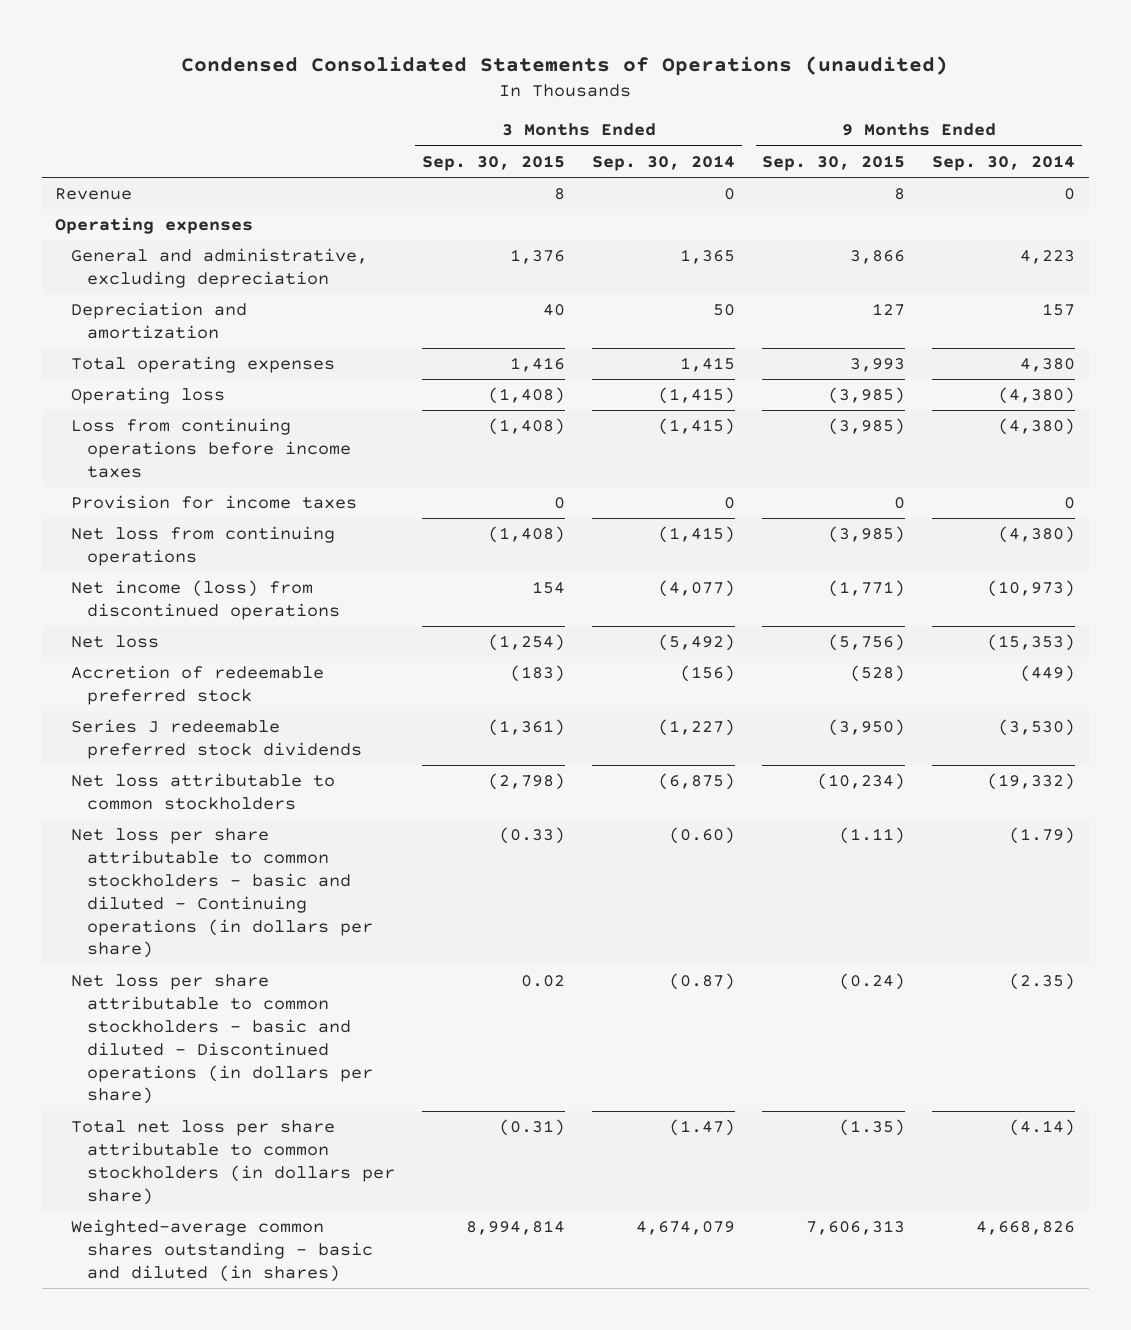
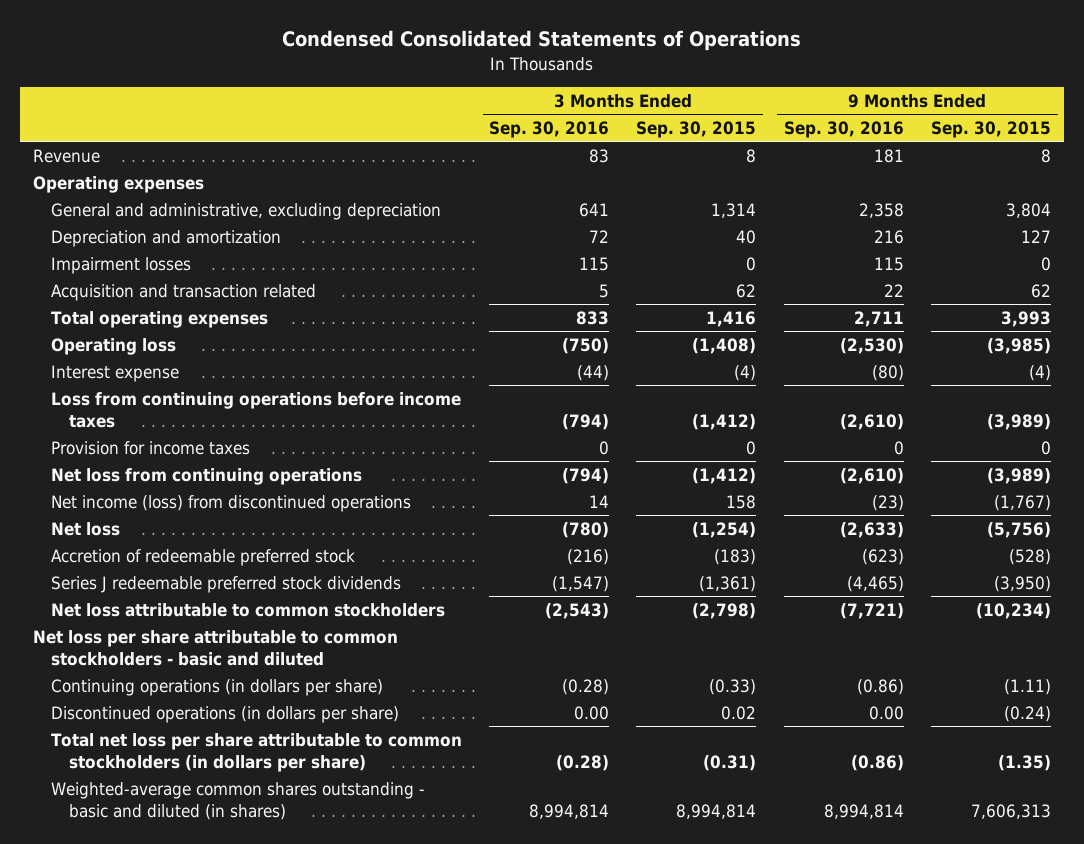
[181,55,949,76] Condensed Consolidated Statements of Operations (unaudited) -> [281,30,801,52] Condensed Consolidated Statements of Operations
[592,154,736,171] Sep. 30, 2014 -> none
[932,154,1076,171] Sep. 30, 2014 -> none
none -> [489,121,610,139] Sep. 30, 2016
none -> [783,121,904,139] Sep. 30, 2016
[510,249,566,265] 1,376 -> [711,202,757,218] 1,314
[850,250,906,265] 3,866 -> [1005,202,1051,218] 3,804
none -> [51,256,192,274] Impairment losses
none -> [51,283,317,301] Acquisition and transaction related
none -> [51,364,180,382] Interest expense
[488,418,566,436] (1,408) -> [692,414,757,431] (1,412)
[828,418,906,436] (3,985) -> [986,414,1051,431] (3,989)
[488,526,566,544] (1,408) -> [692,467,757,484] (1,412)
[828,526,906,544] (3,985) -> [986,467,1051,484] (3,989)
[532,581,566,595] 154 -> [726,494,757,509] 158
[828,580,906,598] (1,771) -> [993,494,1051,511] (1,767)
none -> [33,629,399,667] Net loss per share attributable to common stockholders - basic and diluted
[71,828,374,959] Net loss per share attributable to common stockholders - basic and diluted - Continuing operations (in dollars per share) -> [51,678,384,696] Continuing operations (in dollars per share)
[71,974,374,1105] Net loss per share attributable to common stockholders - basic and diluted - Discontinued operations (in dollars per share) -> [51,705,400,723] Discontinued operations (in dollars per share)

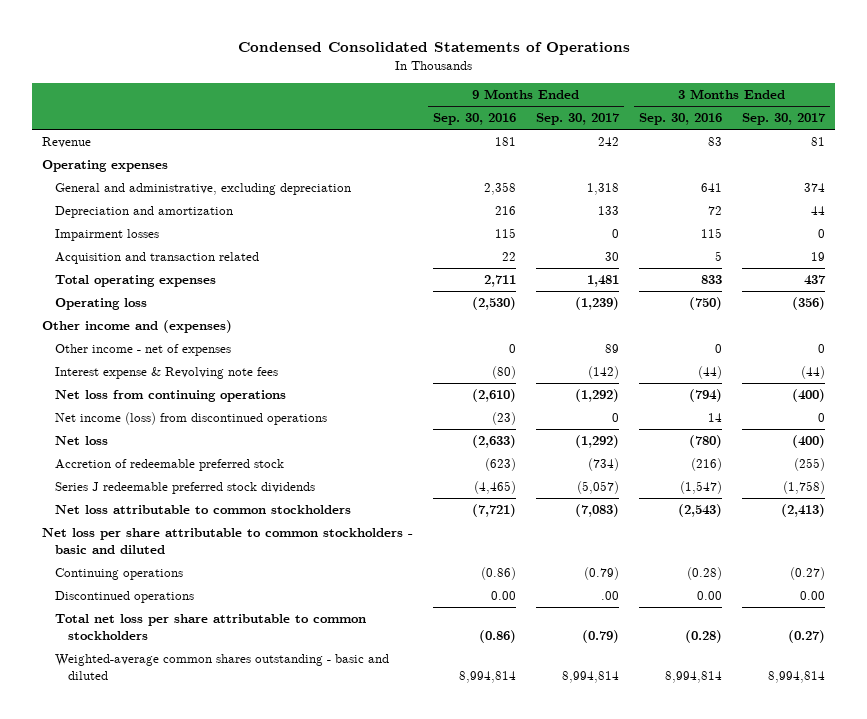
[636,121,757,139] Sep. 30, 2015 -> none
[930,121,1051,139] Sep. 30, 2015 -> none
none -> [536,113,621,126] Sep. 30, 2017
none -> [742,113,827,126] Sep. 30, 2017
[51,391,462,429] Loss from continuing operations before income taxes -> none
[51,440,251,455] Provision for income taxes -> none
none -> [41,320,232,334] Other income and (expenses)
none -> [54,344,231,357] Other income - net of expenses
[51,364,180,382] Interest expense -> [54,367,278,380] Interest expense & Revolving note fees
[51,678,384,696] Continuing operations (in dollars per share) -> [54,568,183,581] Continuing operations
[51,705,400,723] Discontinued operations (in dollars per share) -> [54,591,194,604] Discontinued operations
[51,732,463,773] Total net loss per share attributable to common stockholders (in dollars per share) -> [54,614,366,640] Total net loss per share attributable to common stockholders
[51,781,426,821] Weighted-average common shares outstanding - basic and diluted (in shares) -> [54,654,389,680] Weighted-average common shares outstanding - basic and diluted

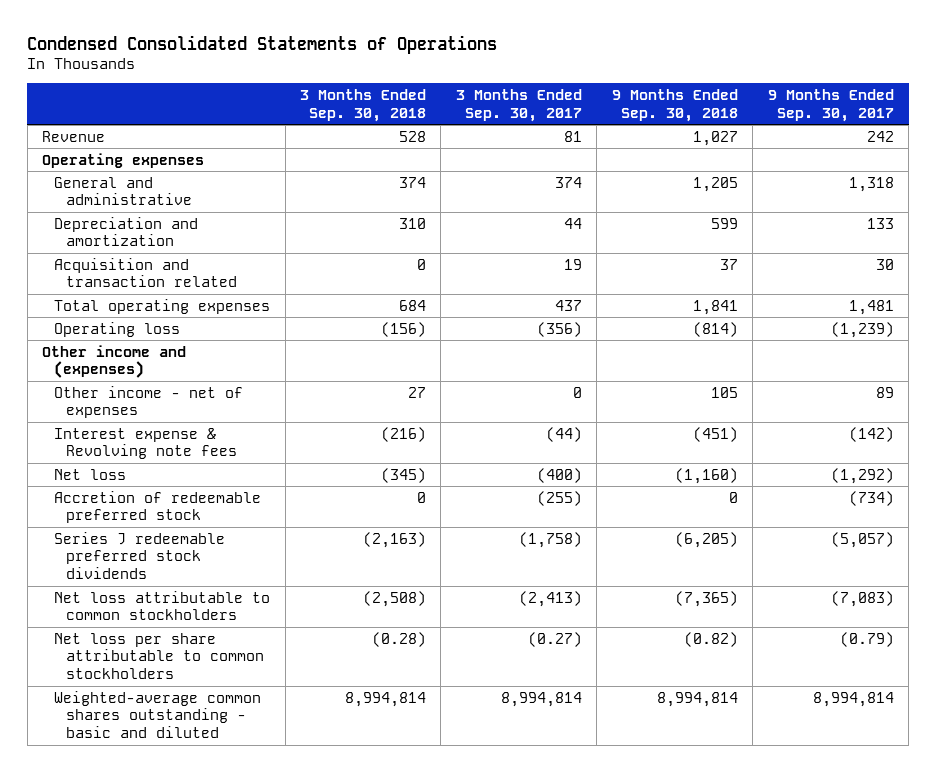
[432,113,516,126] Sep. 30, 2016 -> none
[639,113,723,126] Sep. 30, 2016 -> none
none -> [300,88,427,122] 3 Months Ended Sep. 30, 2018
none -> [611,88,738,122] 9 Months Ended Sep. 30, 2018
[54,183,351,196] General and administrative, excluding depreciation -> [54,176,193,206] General and administrative
[54,229,159,242] Impairment losses -> none
[54,390,286,403] Net loss from continuing operations -> none
[54,412,327,426] Net income (loss) from discontinued operations -> none
[41,528,413,554] Net loss per share attributable to common stockholders - basic and diluted -> none
[54,568,183,581] Continuing operations -> none
[54,591,194,604] Discontinued operations -> none
[54,614,366,640] Total net loss per share attributable to common stockholders -> [54,632,265,680] Net loss per share attributable to common stockholders

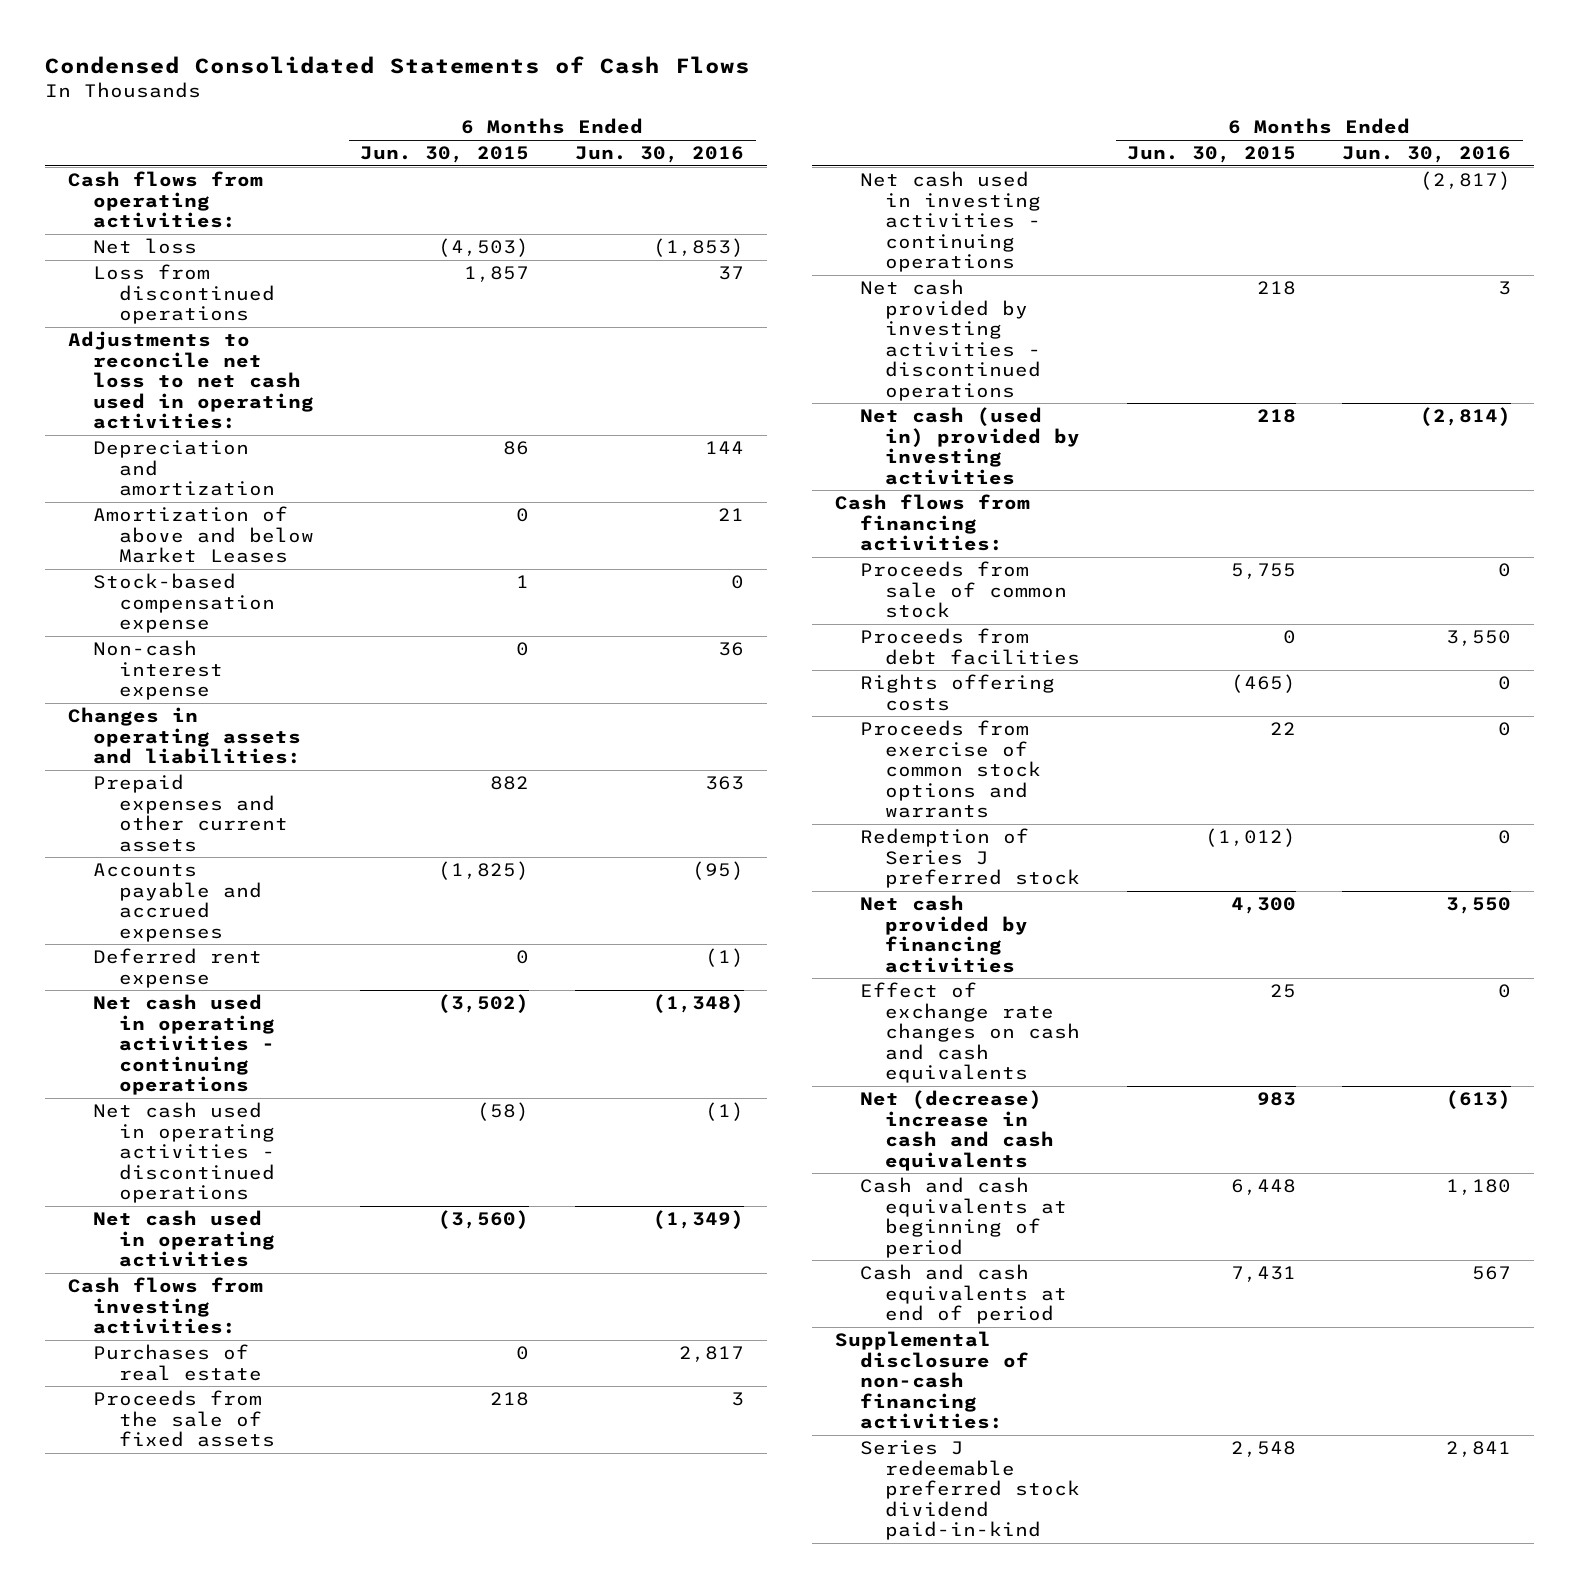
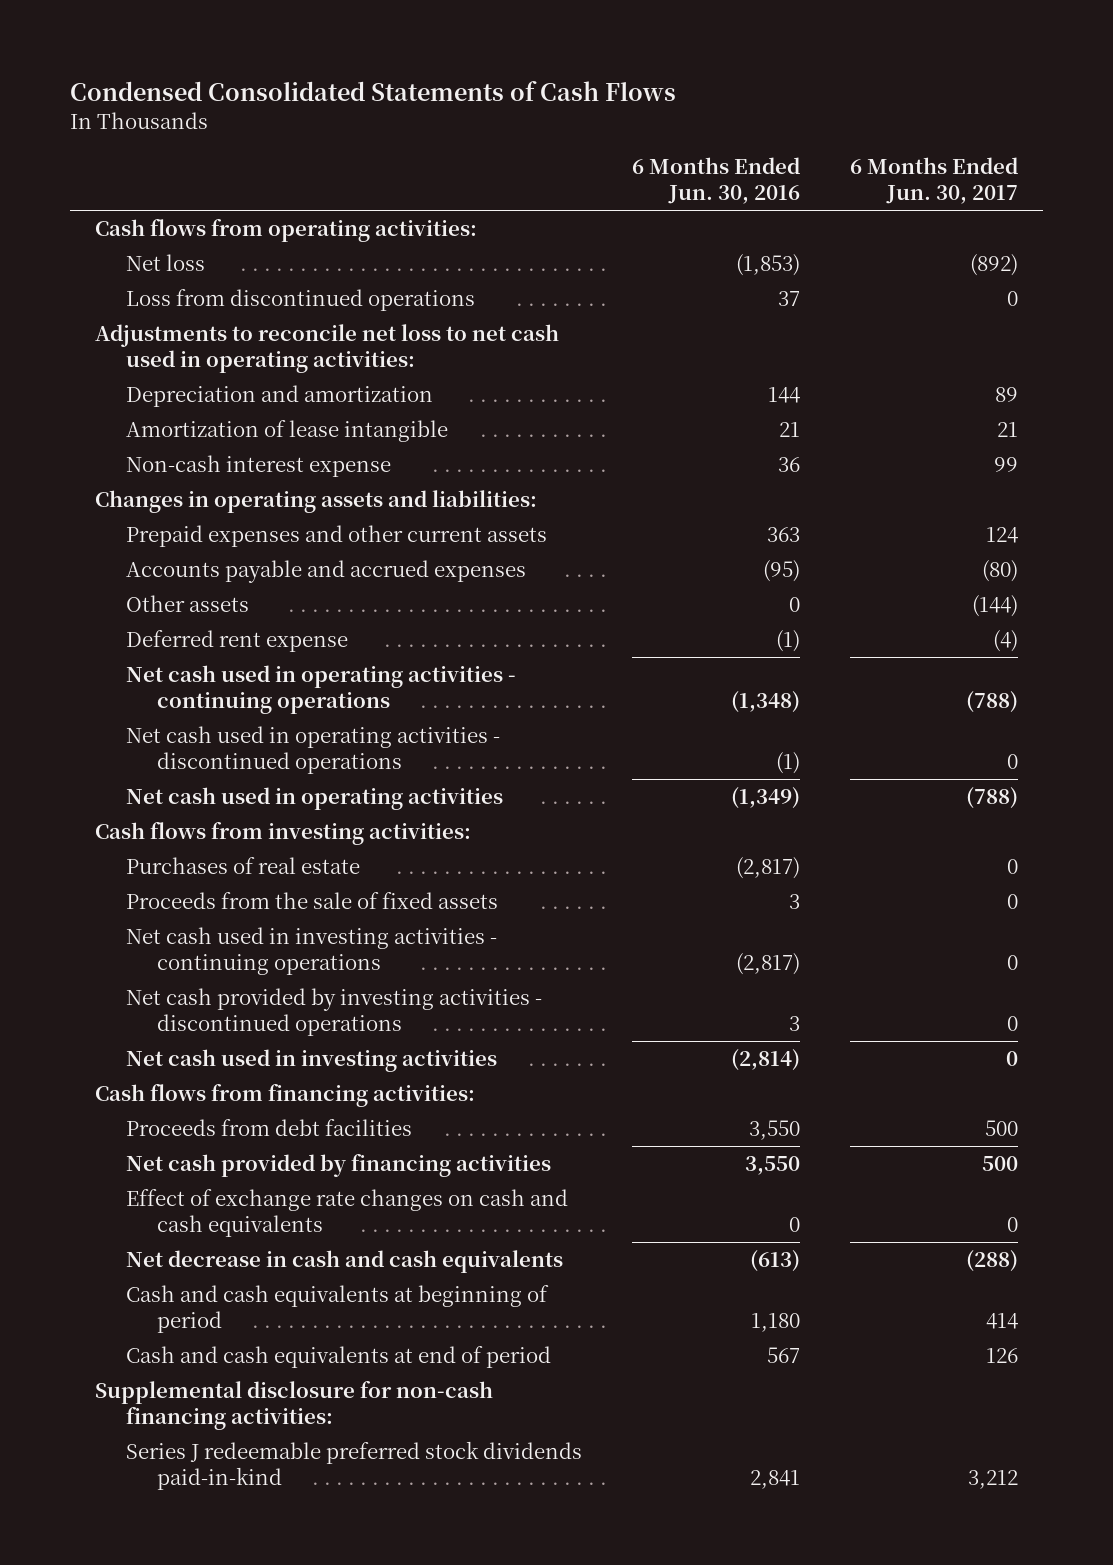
[360,146,530,164] Jun. 30, 2015 -> none
none -> [850,157,1019,205] 6 Months Ended Jun. 30, 2017
[93,573,275,634] Stock-based compensation expense -> none
[93,506,314,564] Amortization of above and below Market Leases -> [125,419,448,442] Amortization of lease intangible
none -> [125,594,249,612] Other assets
[679,1346,745,1363] 2,817 -> [735,856,800,879] (2,817)
[860,407,1081,485] Net cash (used in) provided by investing activities -> [125,1048,497,1072] Net cash used in investing activities
[860,561,1068,619] Proceeds from sale of common stock -> none
[860,674,1056,711] Rights offering costs -> none
[860,720,1042,819] Proceeds from exercise of common stock options and warrants -> none
[860,828,1081,889] Redemption of Series J preferred stock -> none
[860,1090,1055,1171] Net (decrease) increase in cash and cash equivalents -> [125,1249,563,1273] Net decrease in cash and cash equivalents
[834,1331,1030,1430] Supplemental disclosure of non-cash financing activities: -> [94,1380,493,1430] Supplemental disclosure for non-cash financing activities:
[860,1440,1081,1541] Series J redeemable preferred stock dividend paid-in-kind -> [125,1440,582,1490] Series J redeemable preferred stock dividends paid-in-kind

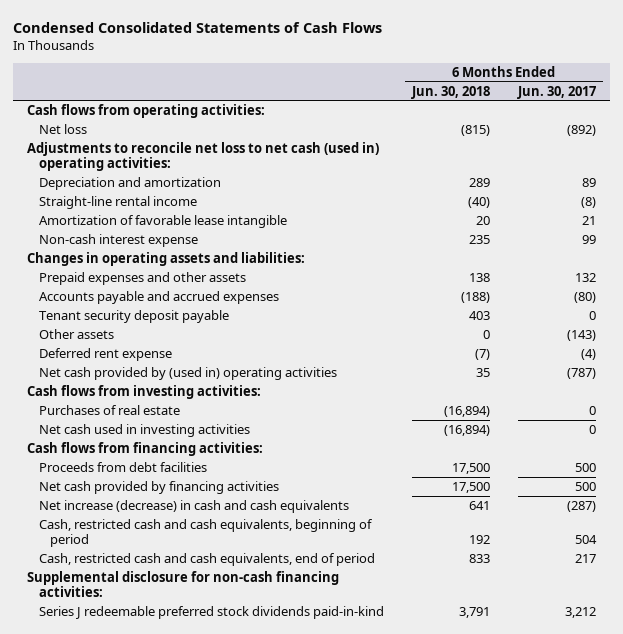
[631,157,800,205] 6 Months Ended Jun. 30, 2016 -> none
none -> [410,85,490,99] Jun. 30, 2018
[125,288,475,311] Loss from discontinued operations -> none
[94,323,559,373] Adjustments to reconcile net loss to net cash used in operating activities: -> [27,141,380,171] Adjustments to reconcile net loss to net cash (used in) operating activities:
none -> [38,195,197,209] Straight-line rental income
[125,419,448,442] Amortization of lease intangible -> [38,214,287,228] Amortization of favorable lease intangible
[125,524,547,547] Prepaid expenses and other current assets -> [38,271,246,285] Prepaid expenses and other assets
[986,526,1019,543] 124 -> [575,272,597,282] 132
none -> [38,309,229,323] Tenant security deposit payable
[972,594,1019,617] (144) -> [567,329,597,341] (143)
[125,664,516,714] Net cash used in operating activities - continuing operations -> none
[125,725,500,774] Net cash used in operating activities - discontinued operations -> none
[125,786,503,810] Net cash used in operating activities -> [38,366,337,380] Net cash provided by (used in) operating activities
[966,786,1019,809] (788) -> [567,367,597,379] (787)
[125,891,498,909] Proceeds from the sale of fixed assets -> none
[125,926,497,975] Net cash used in investing activities - continuing operations -> none
[125,987,542,1036] Net cash provided by investing activities - discontinued operations -> none
[125,1188,568,1237] Effect of exchange rate changes on cash and cash equivalents -> none
[125,1249,563,1273] Net decrease in cash and cash equivalents -> [38,499,349,513] Net increase (decrease) in cash and cash equivalents
[966,1249,1019,1272] (288) -> [567,500,597,512] (287)
[125,1284,549,1333] Cash and cash equivalents at beginning of period -> [38,518,373,547] Cash, restricted cash and cash equivalents, beginning of period
[986,1312,1019,1329] 414 -> [575,534,598,544] 504
[125,1345,551,1368] Cash and cash equivalents at end of period -> [38,552,375,566] Cash, restricted cash and cash equivalents, end of period
[986,1347,1019,1363] 126 -> [575,553,597,563] 217

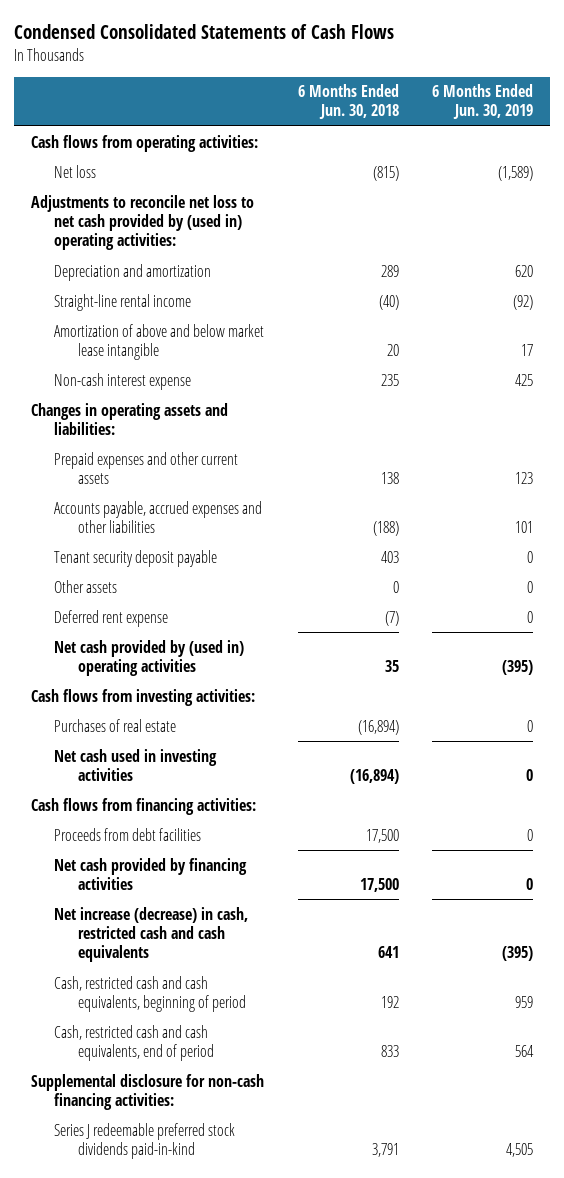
[517,85,597,99] Jun. 30, 2017 -> none
none -> [432,84,534,120] 6 Months Ended Jun. 30, 2019
[27,141,380,171] Adjustments to reconcile net loss to net cash (used in) operating activities: -> [31,194,255,251] Adjustments to reconcile net loss to net cash provided by (used in) operating activities:
[38,214,287,228] Amortization of favorable lease intangible -> [54,323,265,360] Amortization of above and below market lease intangible
[38,271,246,285] Prepaid expenses and other assets -> [54,451,239,484] Prepaid expenses and other current assets
[38,290,279,304] Accounts payable and accrued expenses -> [54,500,263,533] Accounts payable, accrued expenses and other liabilities
[38,499,349,513] Net increase (decrease) in cash and cash equivalents -> [54,906,249,963] Net increase (decrease) in cash, restricted cash and cash equivalents

